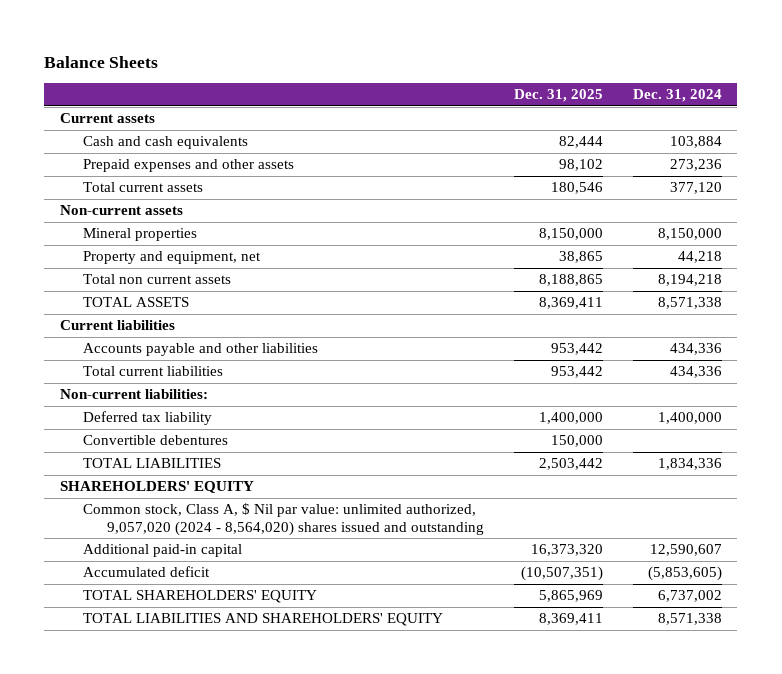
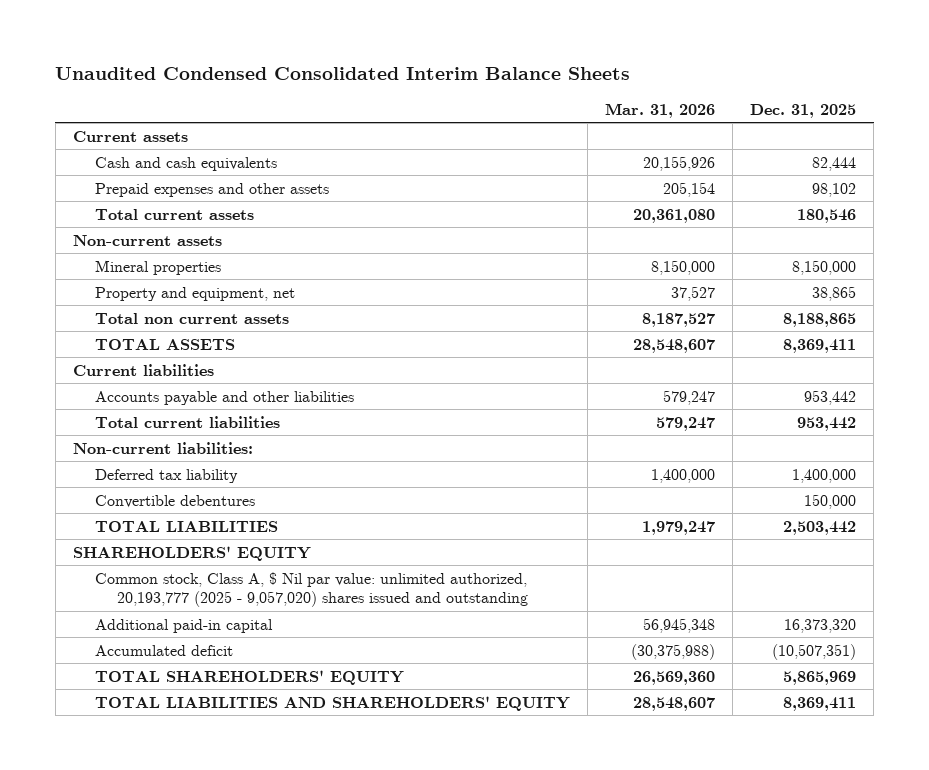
[44,55,159,68] Balance Sheets -> [55,67,631,81] Unaudited Condensed Consolidated Interim Balance Sheets
[633,89,723,103] Dec. 31, 2024 -> none
none -> [604,102,715,118] Mar. 31, 2026
[83,503,484,536] Common stock, Class A, $ Nil par value: unlimited authorized, 9,057,020 (2024 - 8,564,020) shares issued and outstanding -> [94,571,528,608] Common stock, Class A, $ Nil par value: unlimited authorized, 20,193,777 (2025 - 9,057,020) shares issued and outstanding

